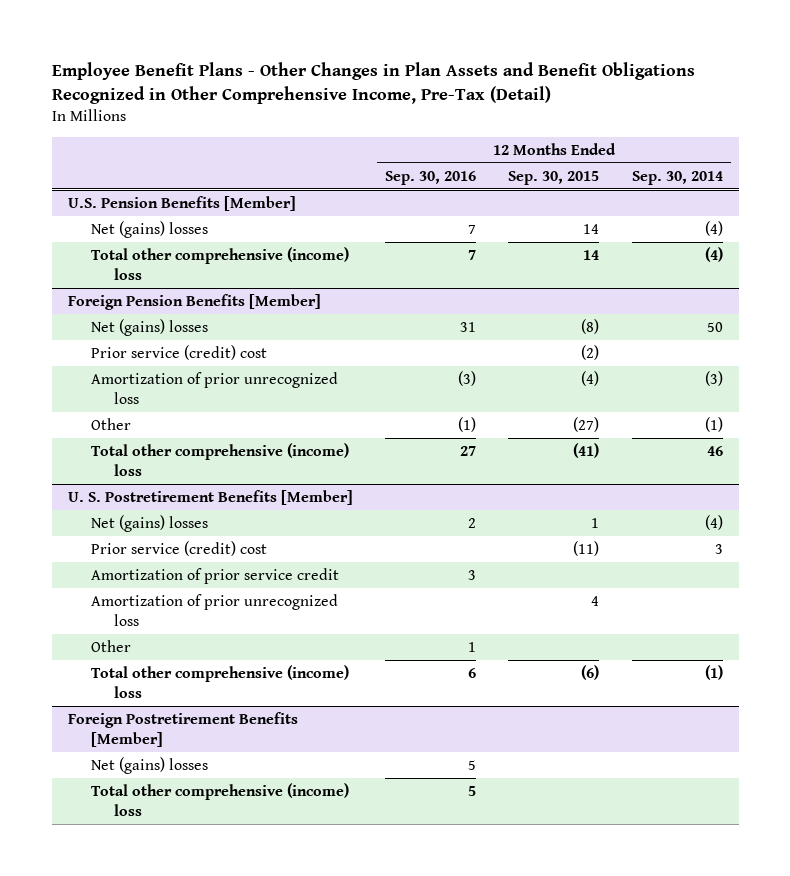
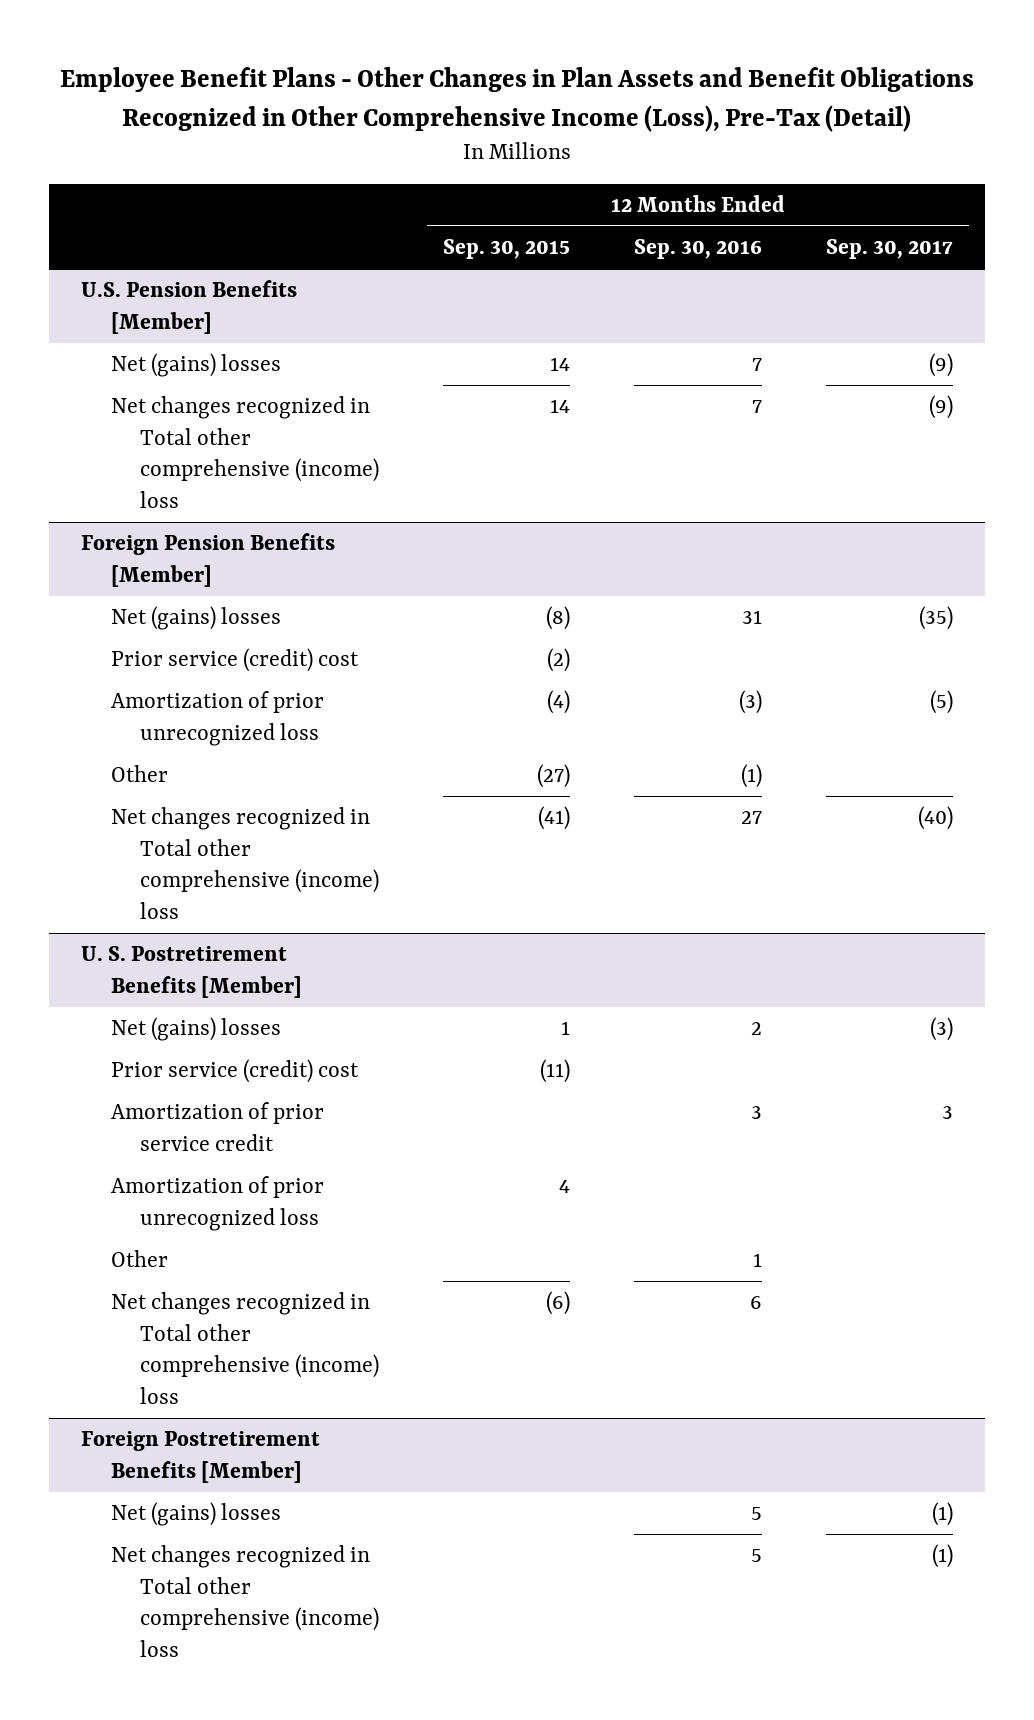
[51,62,695,105] Employee Benefit Plans - Other Changes in Plan Assets and Benefit Obligations Recognized in Other Comprehensive Income, Pre-Tax (Detail) -> [59,67,974,132] Employee Benefit Plans - Other Changes in Plan Assets and Benefit Obligations Recognized in Other Comprehensive Income (Loss), Pre-Tax (Detail)
[631,170,723,185] Sep. 30, 2014 -> none
none -> [825,239,953,260] Sep. 30, 2017
[90,246,349,280] Total other comprehensive (income) loss -> [110,396,380,509] Net changes recognized in Total other comprehensive (income) loss
[90,442,349,476] Total other comprehensive (income) loss -> [110,807,380,920] Net changes recognized in Total other comprehensive (income) loss
[90,664,349,698] Total other comprehensive (income) loss -> [110,1292,380,1405] Net changes recognized in Total other comprehensive (income) loss
[90,782,349,816] Total other comprehensive (income) loss -> [110,1545,380,1658] Net changes recognized in Total other comprehensive (income) loss

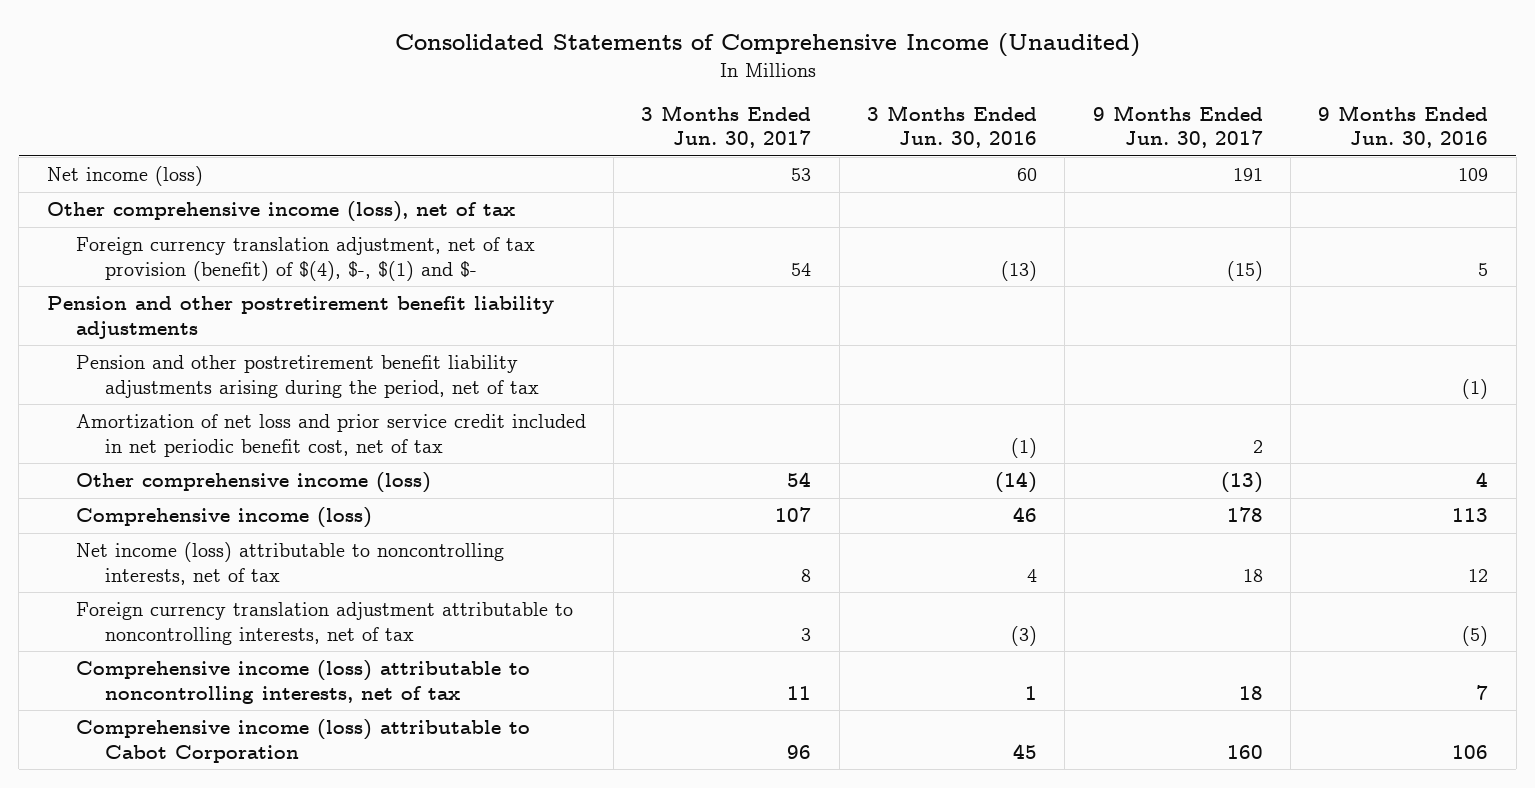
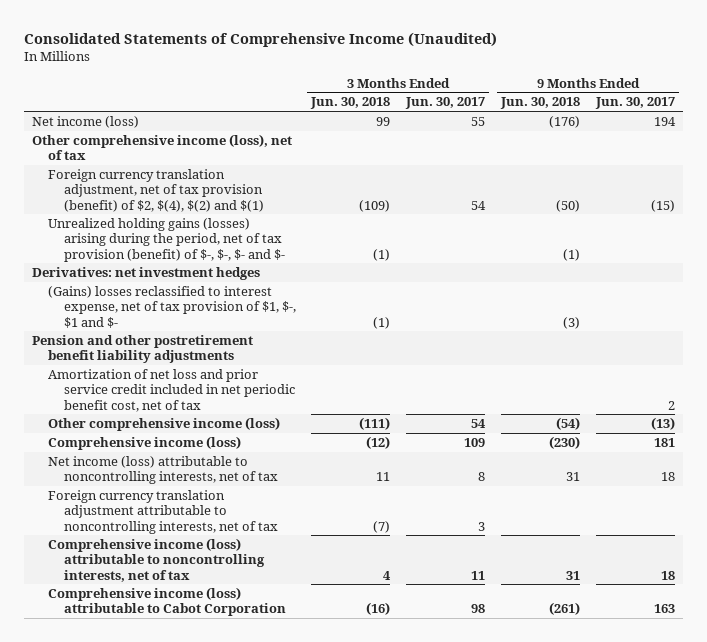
[867,104,1038,149] 3 Months Ended Jun. 30, 2016 -> none
[1318,104,1489,149] 9 Months Ended Jun. 30, 2016 -> none
none -> [310,97,391,110] Jun. 30, 2018
none -> [500,97,581,110] Jun. 30, 2018
[791,168,812,182] 53 -> [471,116,486,126] 55
[1232,168,1263,182] 191 -> [654,116,677,126] 194
[75,237,535,281] Foreign currency translation adjustment, net of tax provision (benefit) of $(4), $-, $(1) and $- -> [47,168,264,212] Foreign currency translation adjustment, net of tax provision (benefit) of $2, $(4), $(2) and $(1)
none -> [47,217,285,262] Unrealized holding gains (losses) arising during the period, net of tax provision (benefit) of $-, $-, $- and $-
none -> [32,266,261,280] Derivatives: net investment hedges
none -> [47,285,296,328] (Gains) losses reclassified to interest expense, net of tax provision of $1, $-, $1 and $-
[75,355,539,398] Pension and other postretirement benefit liability adjustments arising during the period, net of tax -> none
[775,507,812,523] 107 -> [464,437,486,447] 109
[1226,507,1263,523] 178 -> [654,437,676,447] 181
[787,744,812,759] 96 -> [471,604,486,614] 98
[1226,744,1263,759] 160 -> [654,604,676,614] 163

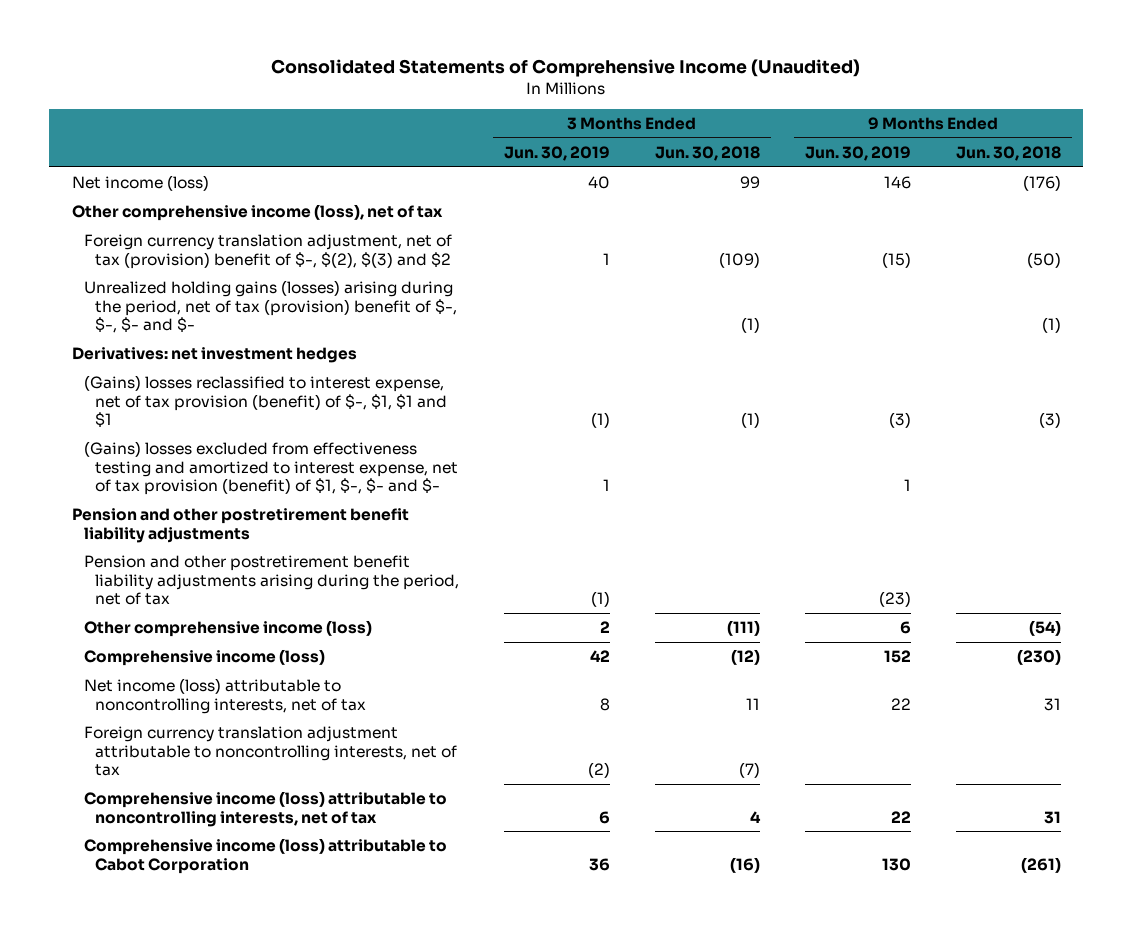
[405,97,486,110] Jun. 30, 2017 -> none
[595,97,676,110] Jun. 30, 2017 -> none
none -> [504,145,611,161] Jun. 30, 2019
none -> [804,145,911,161] Jun. 30, 2019
[47,168,264,212] Foreign currency translation adjustment, net of tax provision (benefit) of $2, $(4), $(2) and $(1) -> [83,233,452,269] Foreign currency translation adjustment, net of tax (provision) benefit of $-, $(2), $(3) and $2
[47,217,285,262] Unrealized holding gains (losses) arising during the period, net of tax provision (benefit) of $-, $-, $- and $- -> [83,279,458,334] Unrealized holding gains (losses) arising during the period, net of tax (provision) benefit of $-, $-, $- and $-
[47,285,296,328] (Gains) losses reclassified to interest expense, net of tax provision of $1, $-, $1 and $- -> [83,374,448,428] (Gains) losses reclassified to interest expense, net of tax provision (benefit) of $-, $1, $1 and $1
none -> [83,440,459,496] (Gains) losses excluded from effectiveness testing and amortized to interest expense, net of tax provision (benefit) of $1, $-, $- and $-
[47,368,295,412] Amortization of net loss and prior service credit included in net periodic benefit cost, net of tax -> none
none -> [83,554,460,606] Pension and other postretirement benefit liability adjustments arising during the period, net of tax

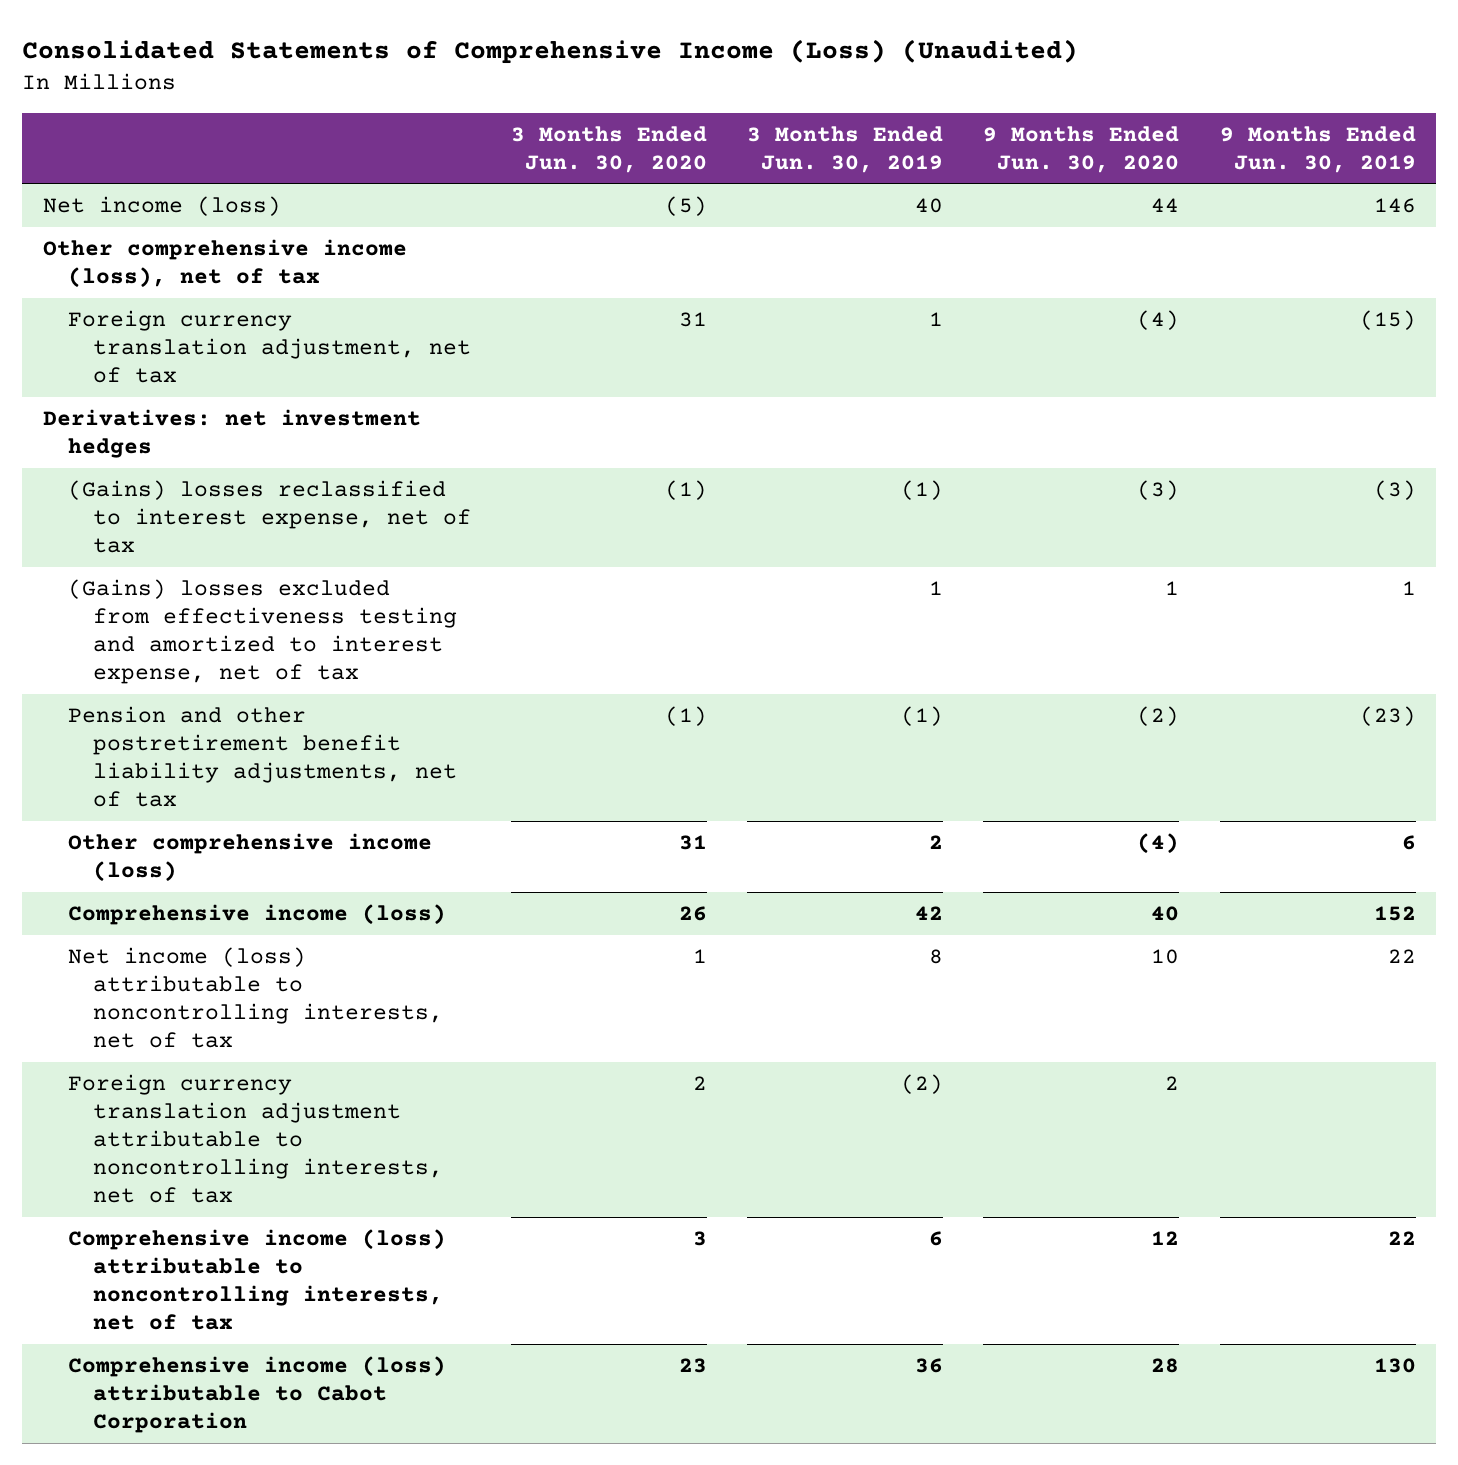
[271,59,861,78] Consolidated Statements of Comprehensive Income (Unaudited) -> [22,39,1079,65] Consolidated Statements of Comprehensive Income (Loss) (Unaudited)
[654,145,760,161] Jun. 30, 2018 -> none
[955,145,1061,161] Jun. 30, 2018 -> none
none -> [511,125,708,173] 3 Months Ended Jun. 30, 2020
none -> [983,125,1180,173] 9 Months Ended Jun. 30, 2020
[83,279,458,334] Unrealized holding gains (losses) arising during the period, net of tax (provision) benefit of $-, $-, $- and $- -> none
[83,233,452,269] Foreign currency translation adjustment, net of tax (provision) benefit of $-, $(2), $(3) and $2 -> [67,310,471,384] Foreign currency translation adjustment, net of tax
[71,507,409,543] Pension and other postretirement benefit liability adjustments -> none
[83,374,448,428] (Gains) losses reclassified to interest expense, net of tax provision (benefit) of $-, $1, $1 and $1 -> [67,480,471,554] (Gains) losses reclassified to interest expense, net of tax
[83,440,459,496] (Gains) losses excluded from effectiveness testing and amortized to interest expense, net of tax provision (benefit) of $1, $-, $- and $- -> [67,579,457,685] (Gains) losses excluded from effectiveness testing and amortized to interest expense, net of tax
[83,554,460,606] Pension and other postretirement benefit liability adjustments arising during the period, net of tax -> [67,706,457,808] Pension and other postretirement benefit liability adjustments, net of tax

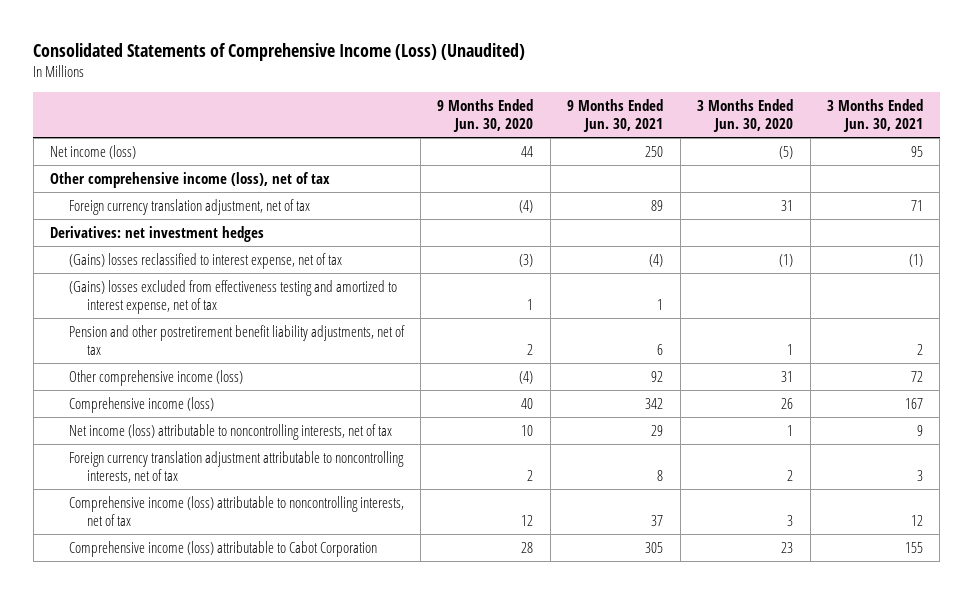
[747,125,944,173] 3 Months Ended Jun. 30, 2019 -> none
[1219,125,1416,173] 9 Months Ended Jun. 30, 2019 -> none
none -> [567,99,664,133] 9 Months Ended Jun. 30, 2021
none -> [826,99,923,133] 3 Months Ended Jun. 30, 2021
[665,706,708,727] (1) -> [787,343,794,355] 1
[1137,706,1180,727] (2) -> [527,343,534,355] 2

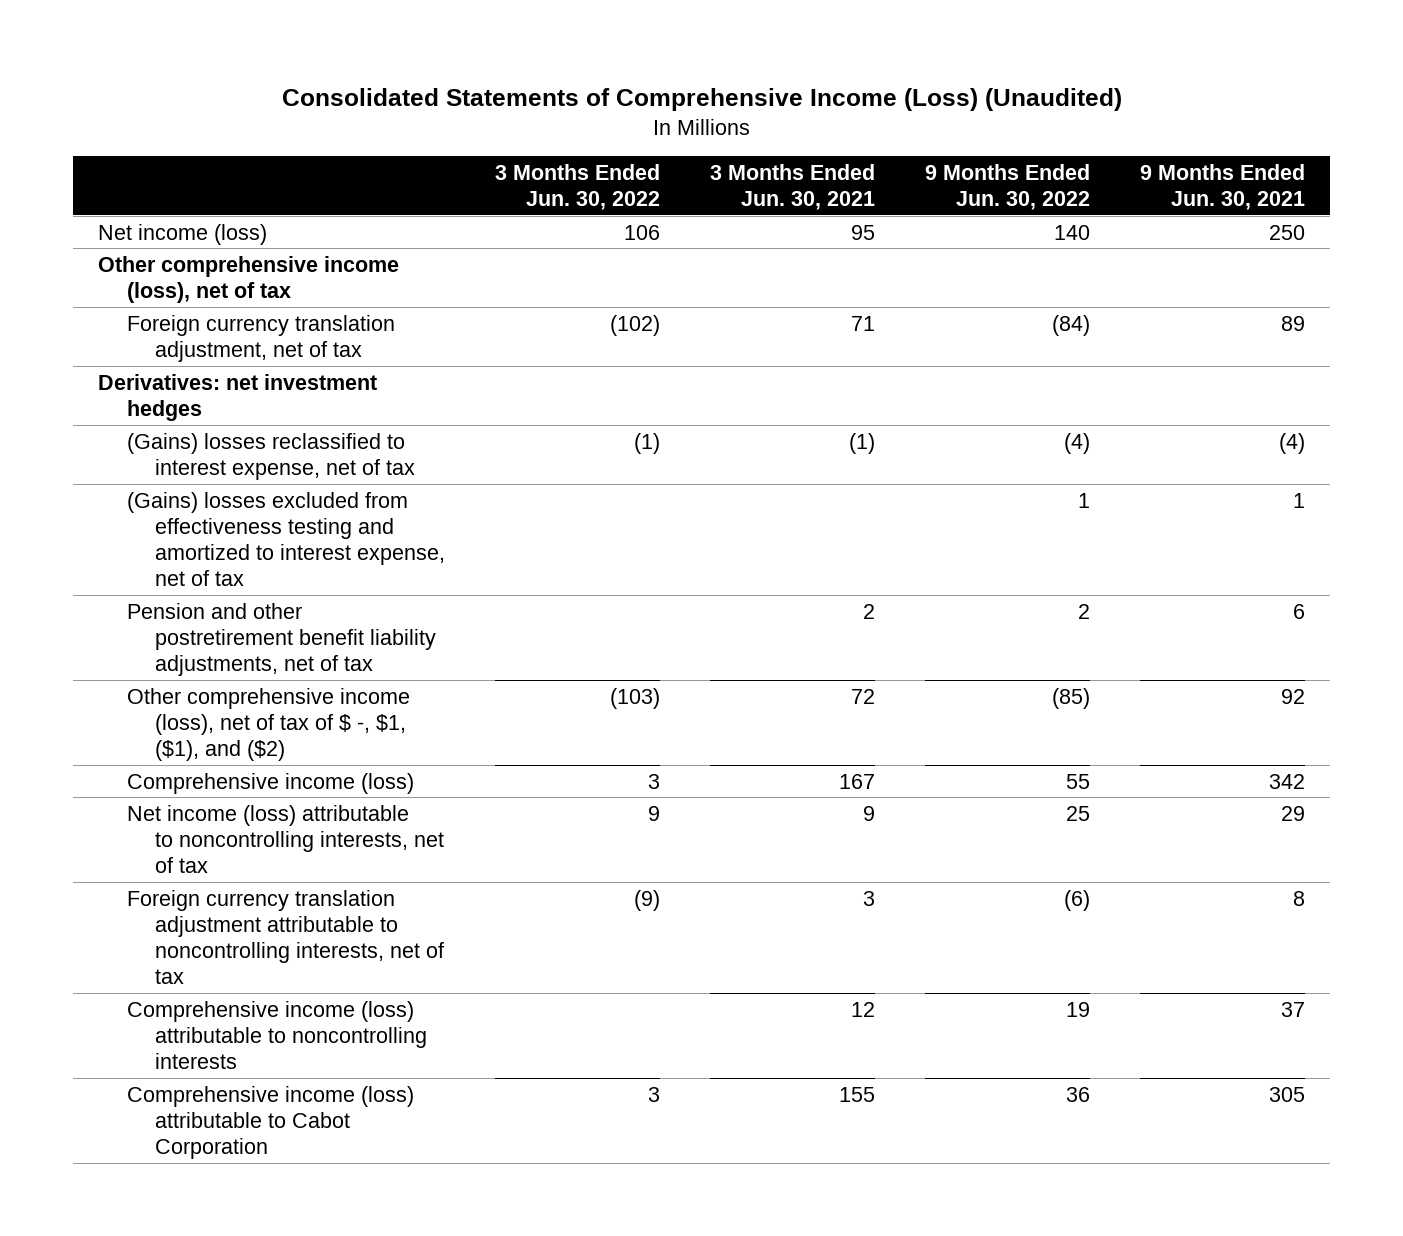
[437,99,534,133] 9 Months Ended Jun. 30, 2020 -> none
[697,99,794,133] 3 Months Ended Jun. 30, 2020 -> none
none -> [495,163,661,210] 3 Months Ended Jun. 30, 2022
none -> [925,163,1091,210] 9 Months Ended Jun. 30, 2022
[68,369,243,386] Other comprehensive income (loss) -> [126,687,410,761] Other comprehensive income (loss), net of tax of $ -, $1, ($1), and ($2)
[68,495,404,526] Comprehensive income (loss) attributable to noncontrolling interests, net of tax -> [126,1000,428,1069] Comprehensive income (loss) attributable to noncontrolling interests

